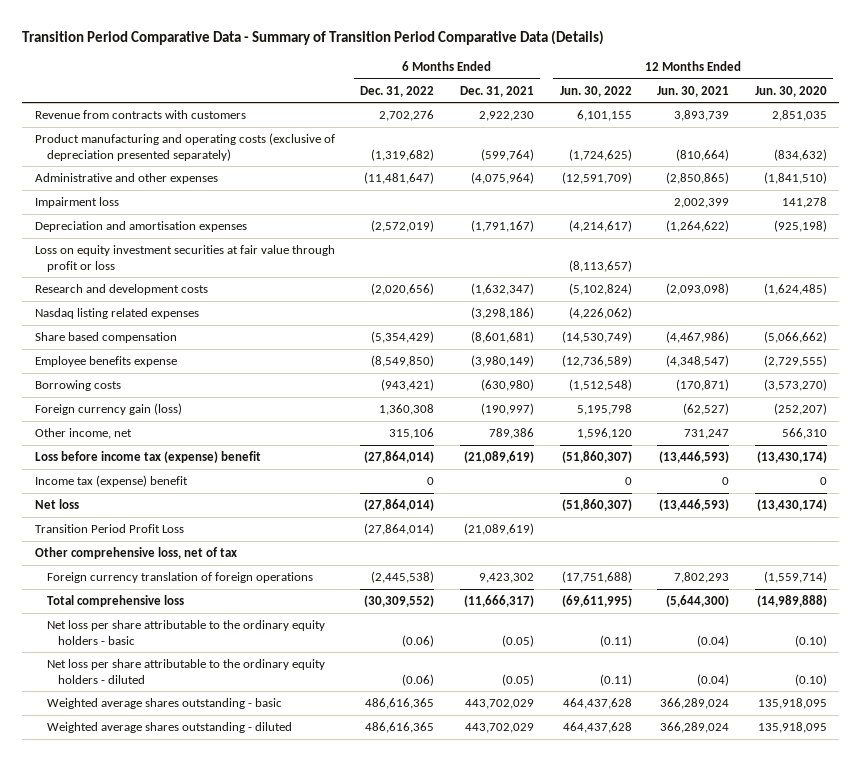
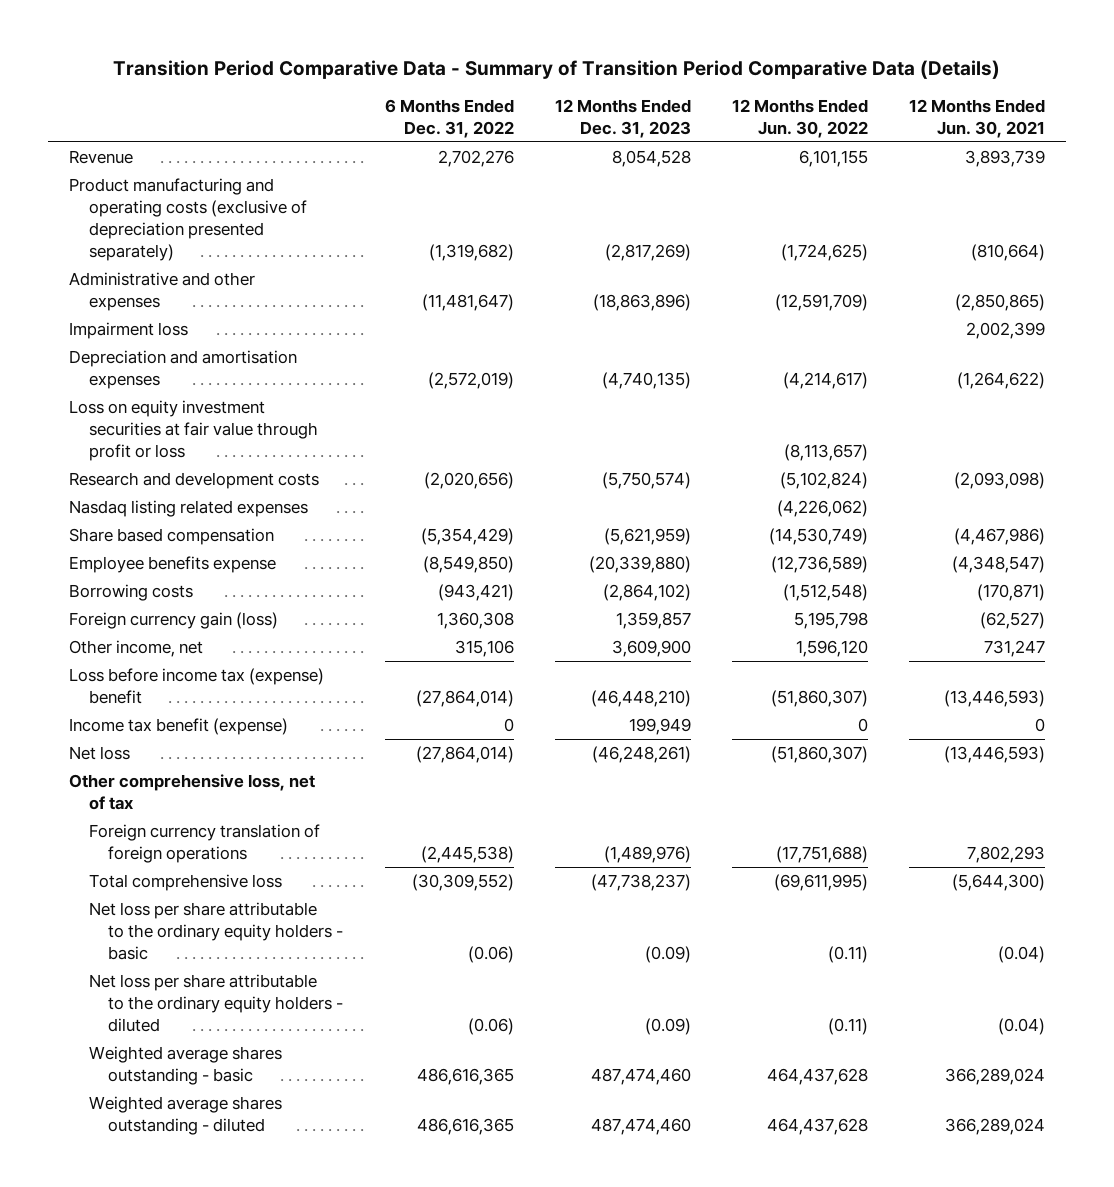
[459,85,534,97] Dec. 31, 2021 -> none
[754,85,827,97] Jun. 30, 2020 -> none
none -> [554,98,691,138] 12 Months Ended Dec. 31, 2023
[34,110,246,120] Revenue from contracts with customers -> [68,149,133,164] Revenue
[34,475,188,488] Income tax (expense) benefit -> [68,717,288,735] Income tax benefit (expense)
[34,524,184,534] Transition Period Profit Loss -> none

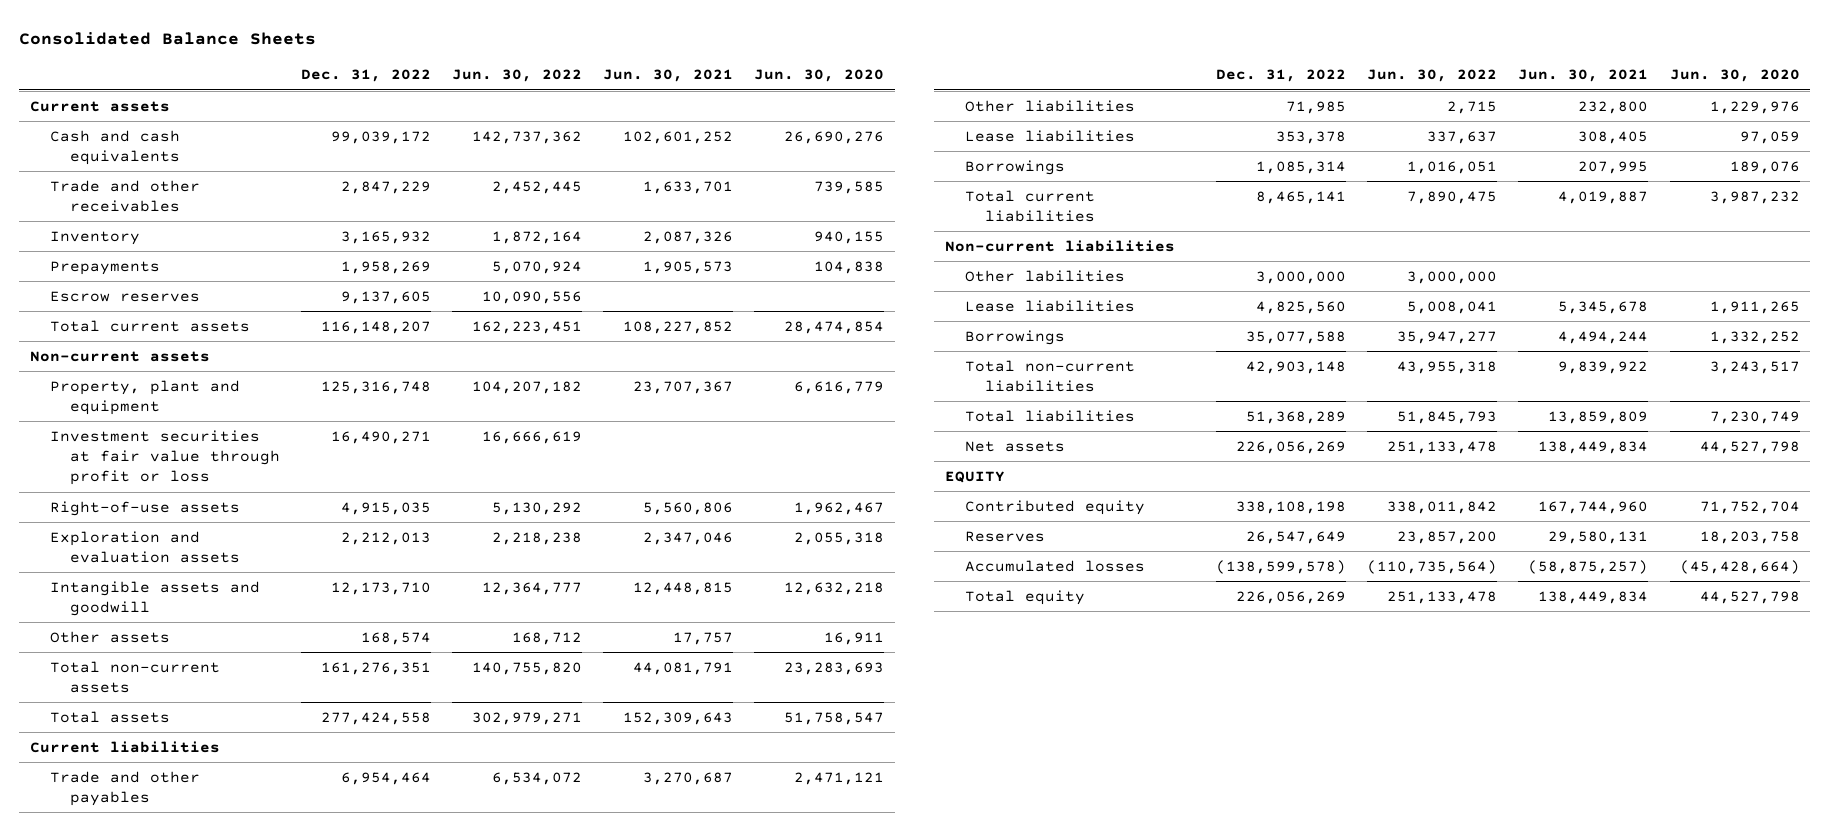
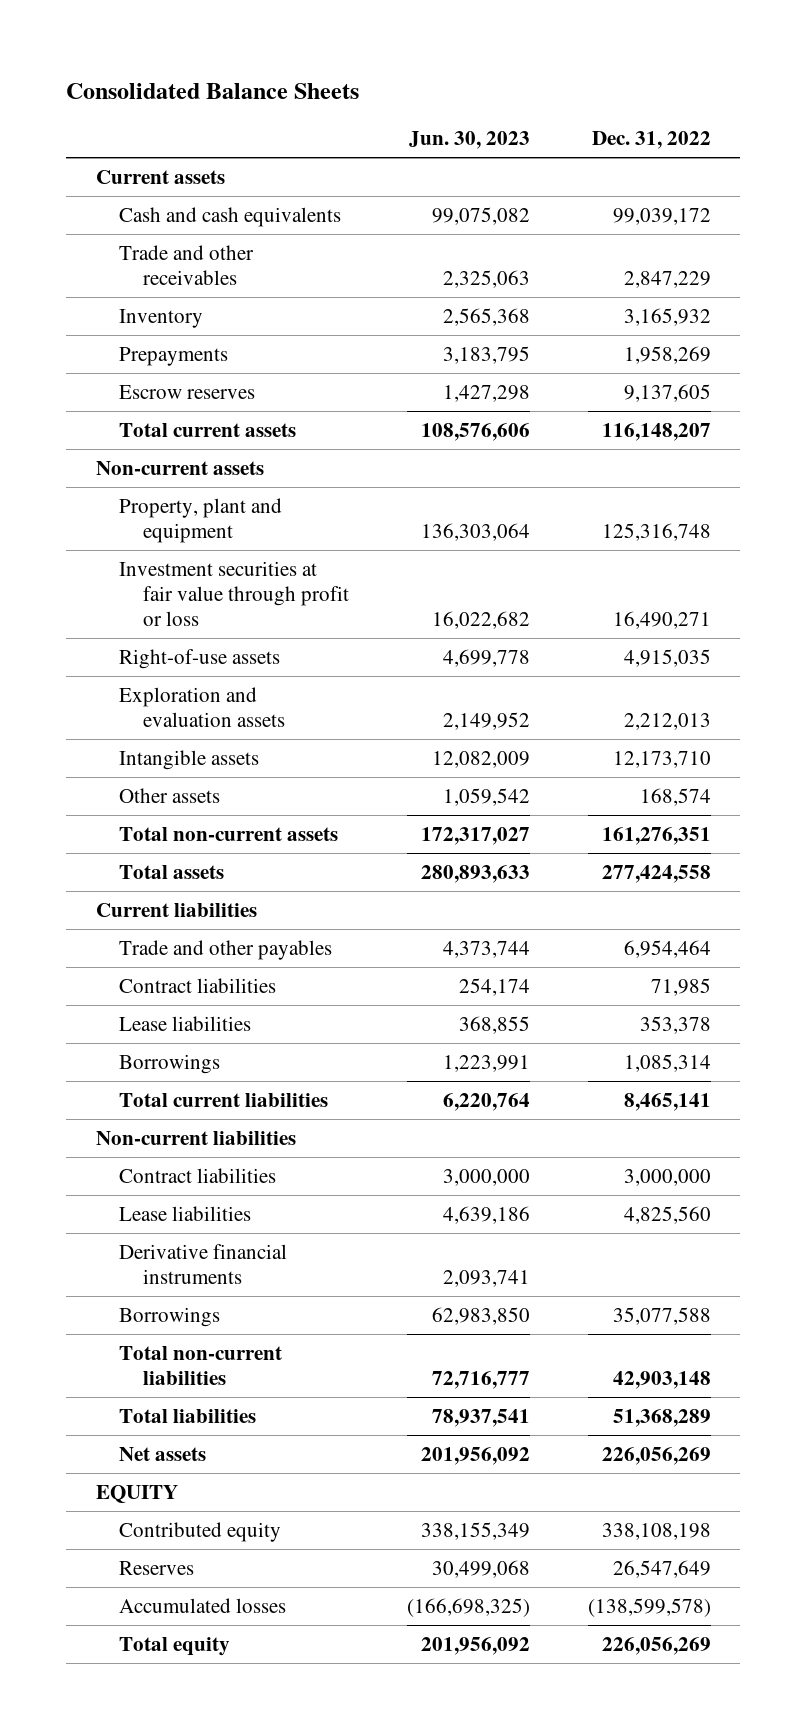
[451,69,582,83] Jun. 30, 2022 -> none
[603,69,734,83] Jun. 30, 2021 -> none
[754,69,885,83] Jun. 30, 2020 -> none
none -> [409,131,531,150] Jun. 30, 2023
[49,580,260,616] Intangible assets and goodwill -> [119,749,260,770] Intangible assets
[964,99,1135,112] Other liabilities -> [119,977,277,993] Contract liabilities
[964,269,1125,282] Other labilities -> [119,1167,277,1183] Contract liabilities
none -> [119,1243,288,1285] Derivative financial instruments

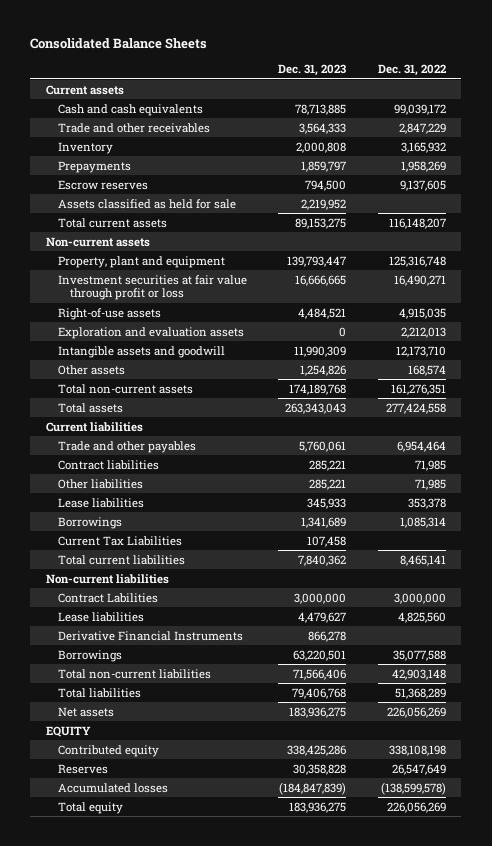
[409,131,531,150] Jun. 30, 2023 -> none
none -> [278,64,347,77] Dec. 31, 2023
none -> [58,198,237,209] Assets classified as held for sale
[119,749,260,770] Intangible assets -> [58,345,226,358] Intangible assets and goodwill
none -> [58,478,144,489] Other liabilities
none -> [58,535,183,546] Current Tax Liabilities
[119,1167,277,1183] Contract liabilities -> [58,592,159,603] Contract Labilities
[119,1243,288,1285] Derivative financial instruments -> [58,630,244,641] Derivative Financial Instruments

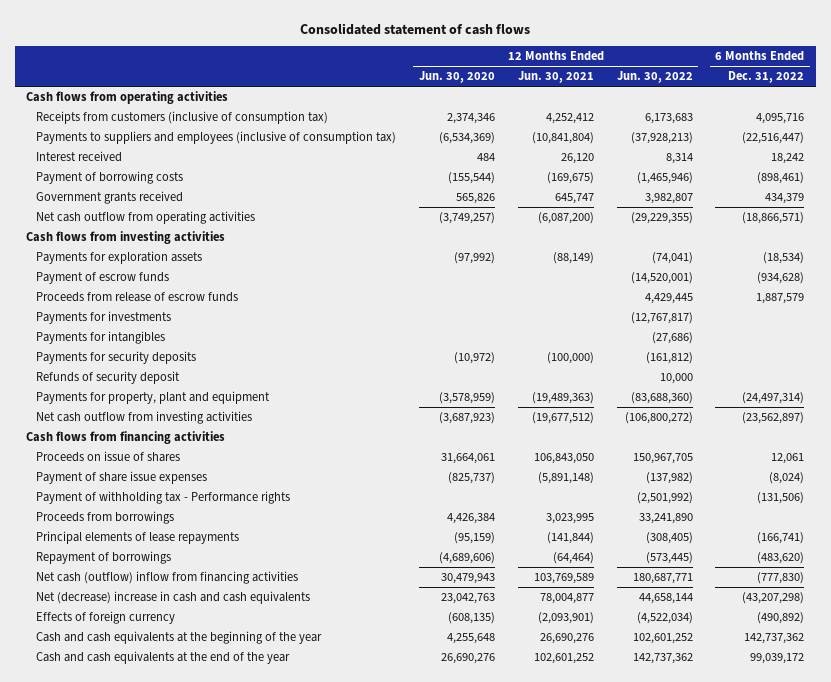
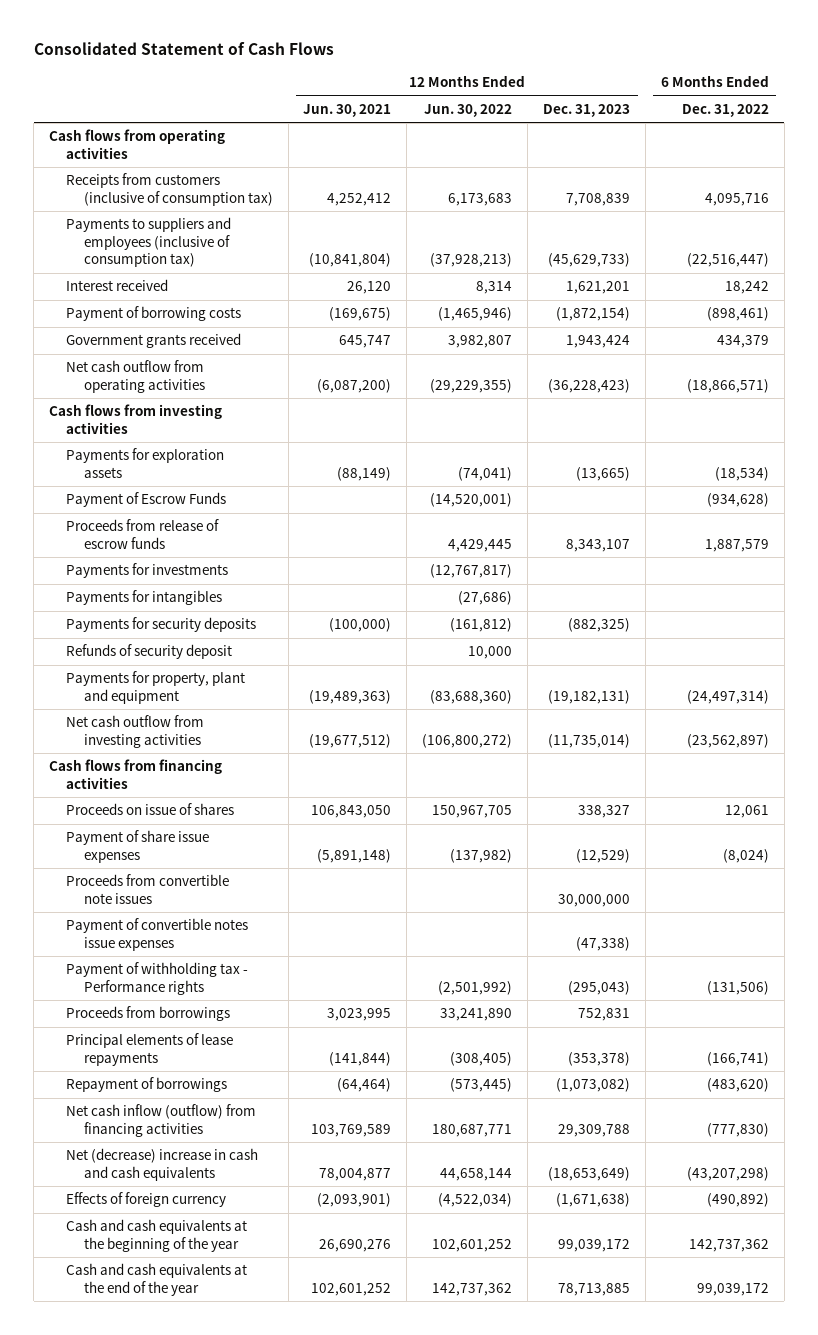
[300,22,531,35] Consolidated statement of cash flows -> [33,41,334,55] Consolidated Statement of Cash Flows
[418,71,495,84] Jun. 30, 2020 -> none
none -> [542,103,630,117] Dec. 31, 2023
[36,272,170,285] Payment of escrow funds -> [66,492,227,508] Payment of Escrow Funds
none -> [66,874,230,904] Proceeds from convertible note issues
none -> [66,918,249,951] Payment of convertible notes issue expenses
[36,571,299,585] Net cash (outflow) inflow from financing activities -> [66,1104,257,1137] Net cash inflow (outflow) from financing activities

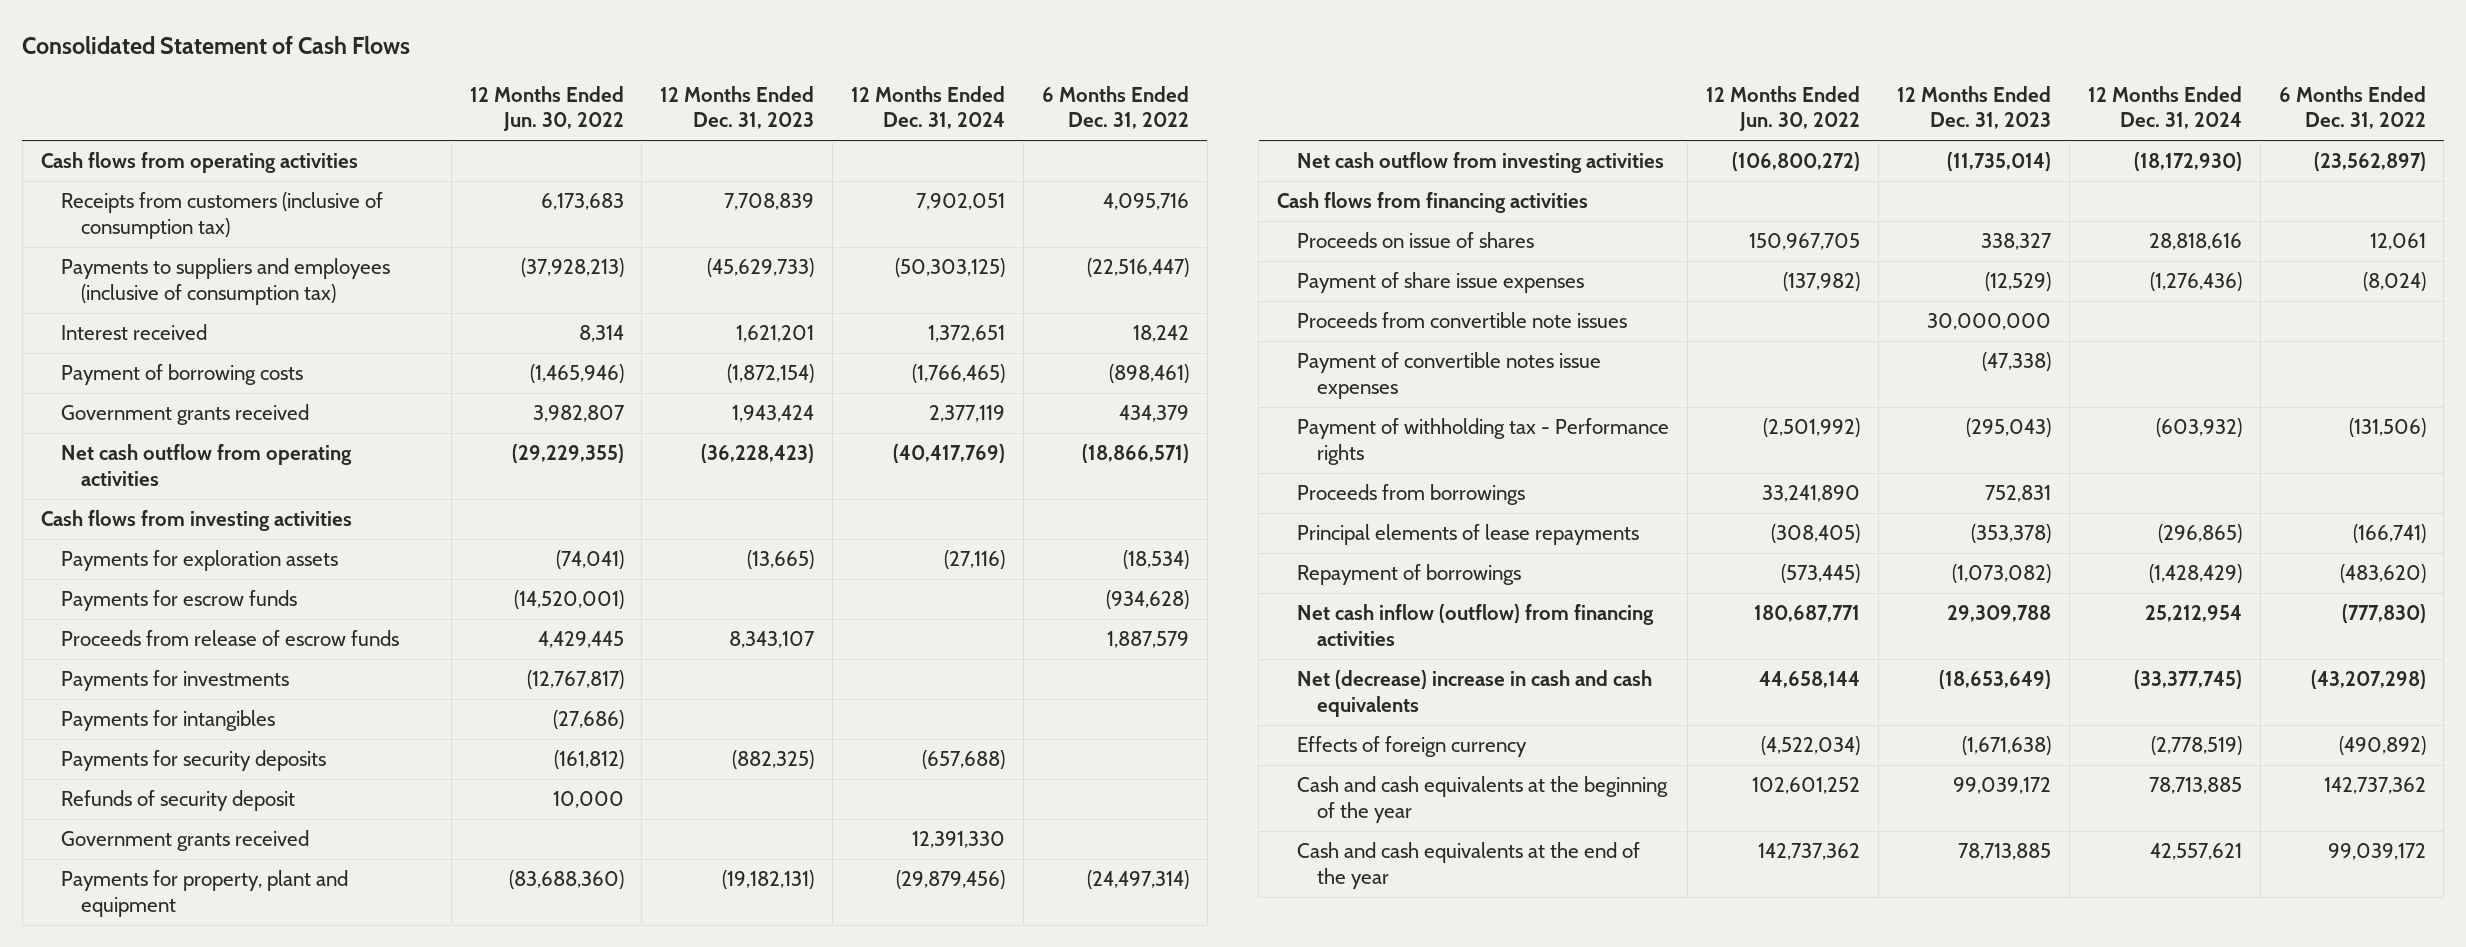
[303,103,392,117] Jun. 30, 2021 -> none
none -> [851,85,1006,130] 12 Months Ended Dec. 31, 2024
[66,492,227,508] Payment of Escrow Funds -> [60,590,297,612] Payments for escrow funds
none -> [60,830,309,852] Government grants received

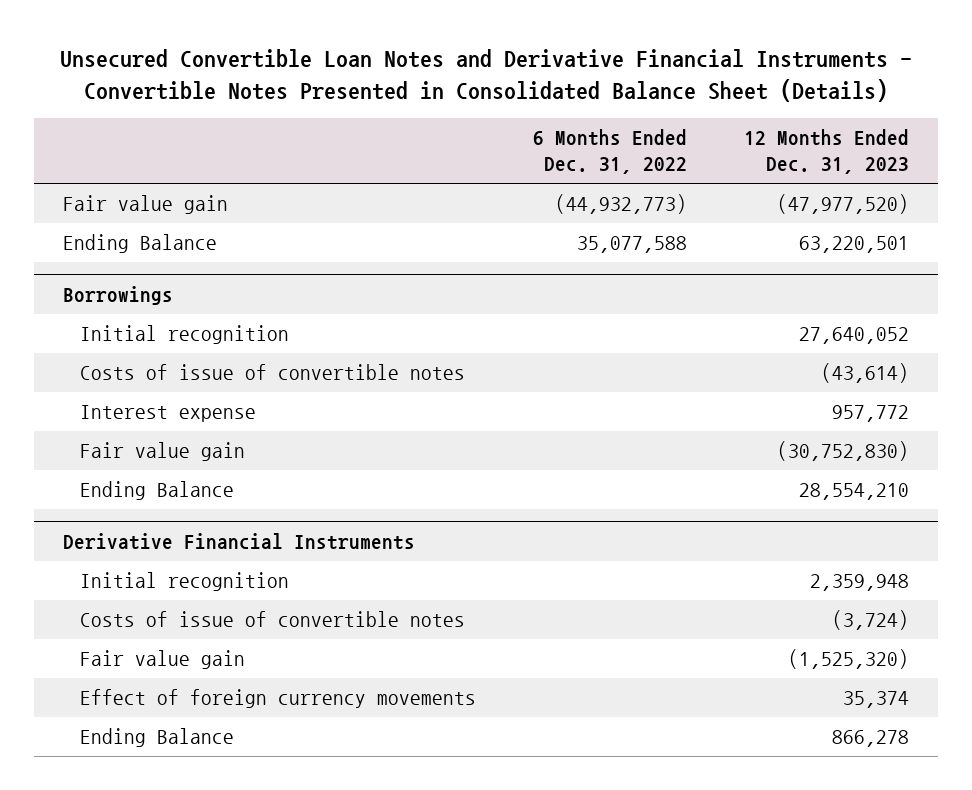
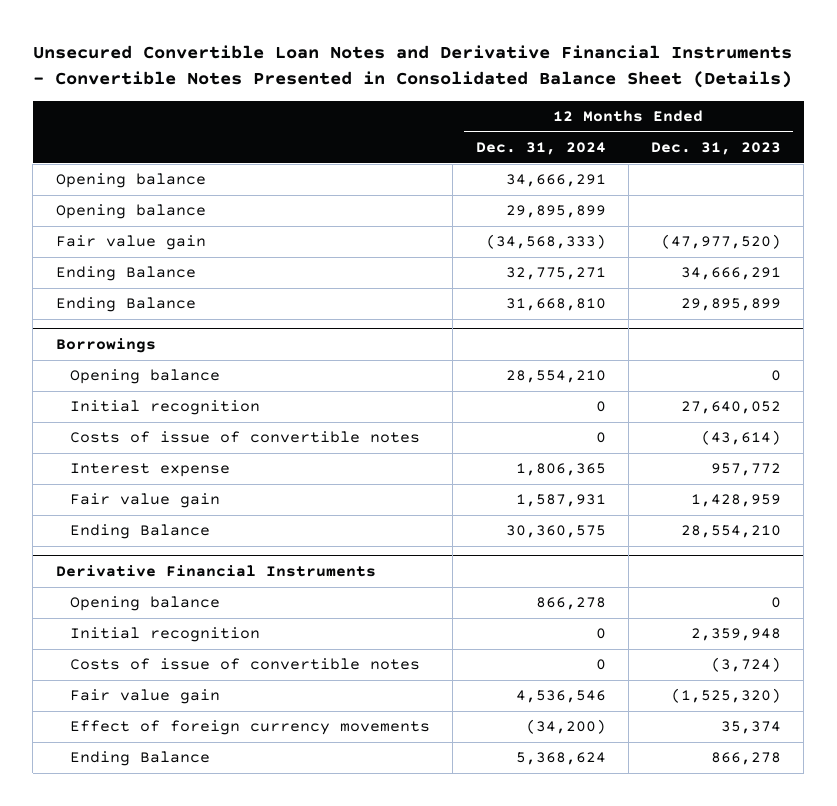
[532,129,687,175] 6 Months Ended Dec. 31, 2022 -> none
none -> [475,141,606,155] Dec. 31, 2024
none -> [55,173,206,189] Opening balance
none -> [55,204,206,220] Opening balance
[799,236,910,254] 63,220,501 -> [681,267,782,281] 34,666,291
none -> [55,297,196,313] Ending Balance
none -> [70,369,221,385] Opening balance
[777,441,910,462] (30,752,830) -> [691,494,782,508] 1,428,959
none -> [70,596,221,612] Opening balance

